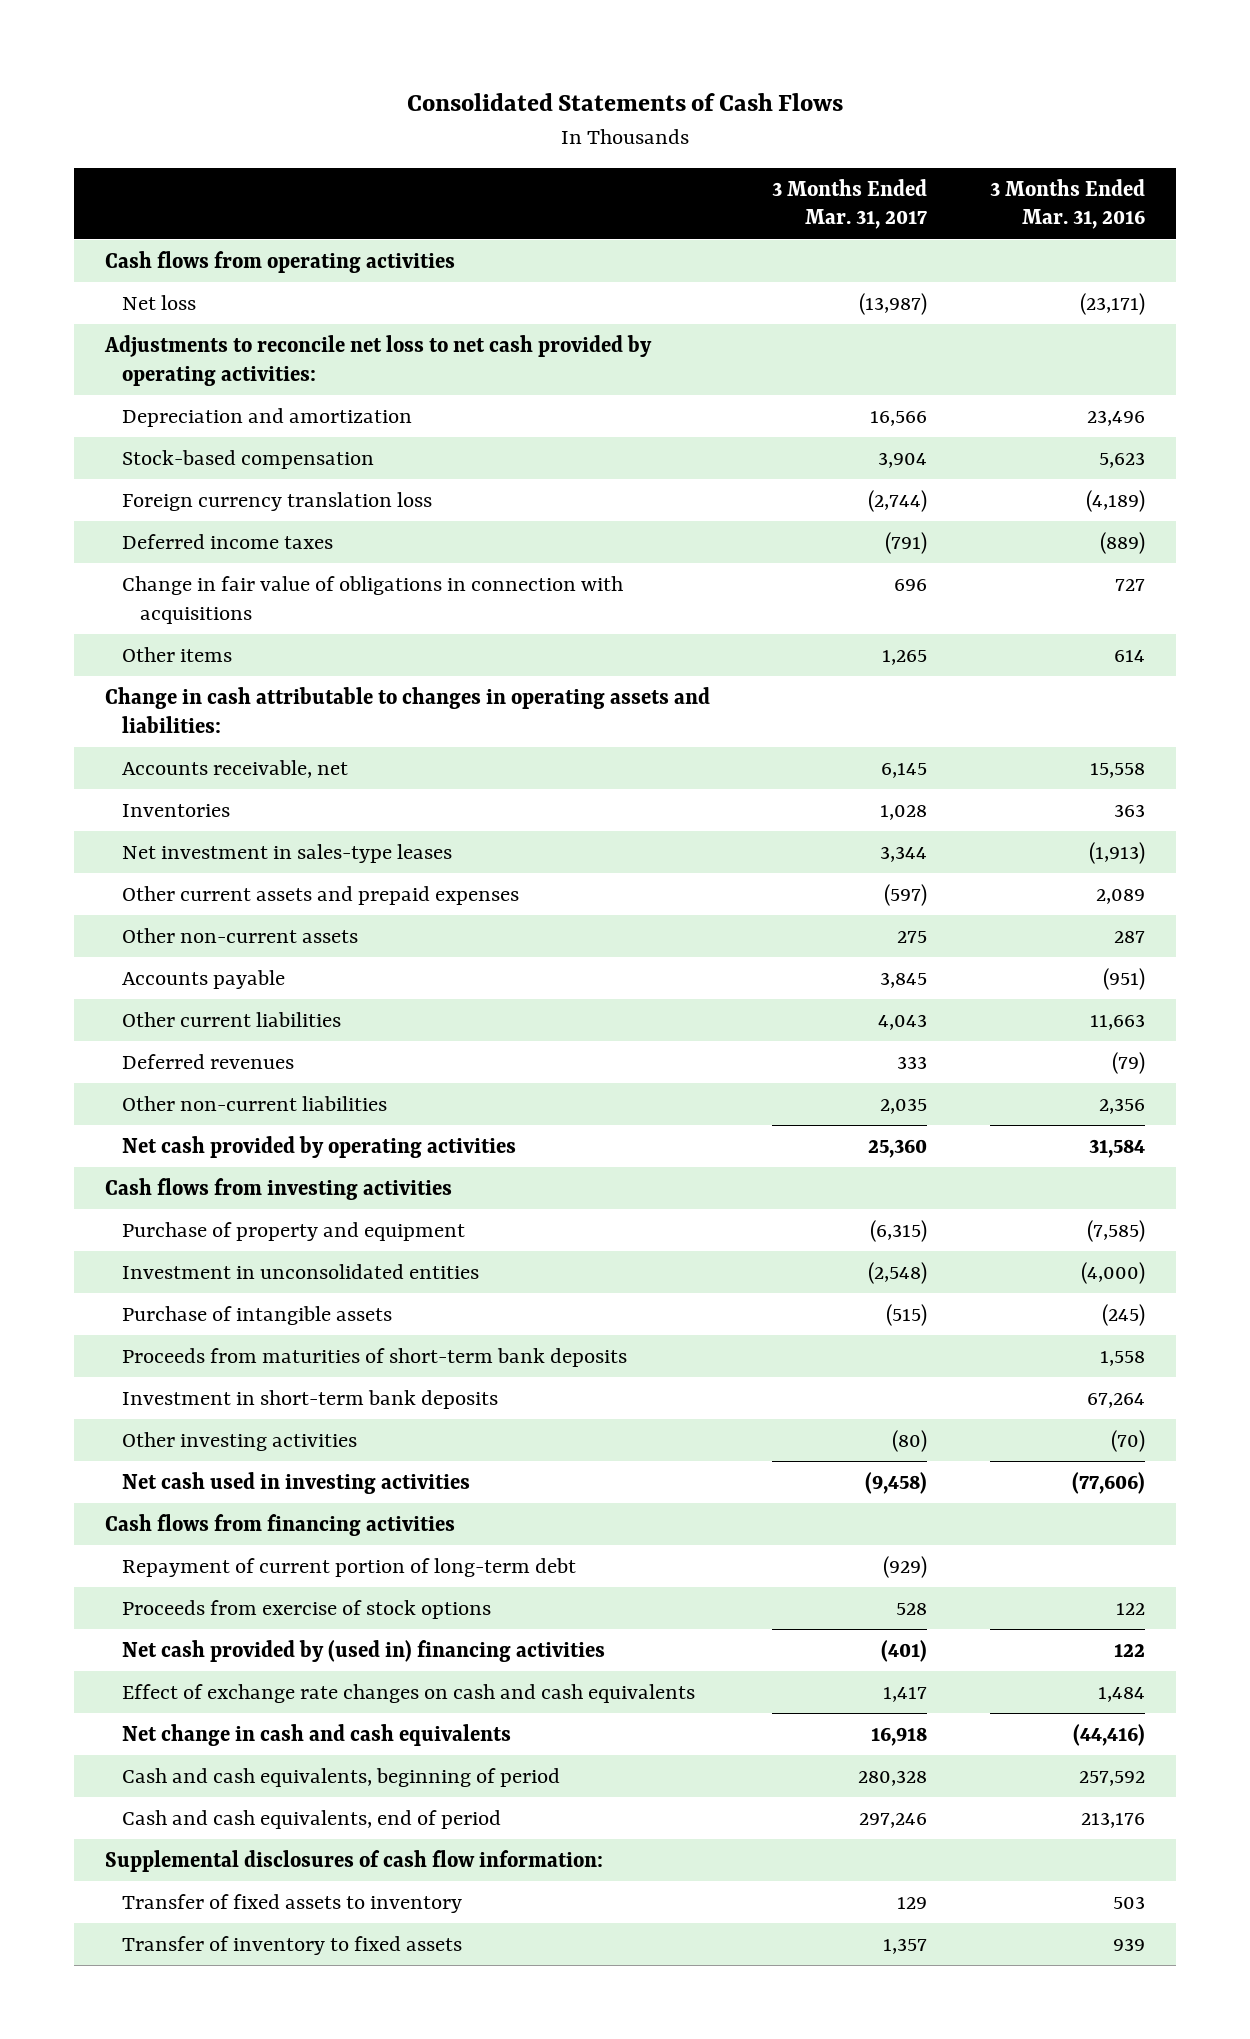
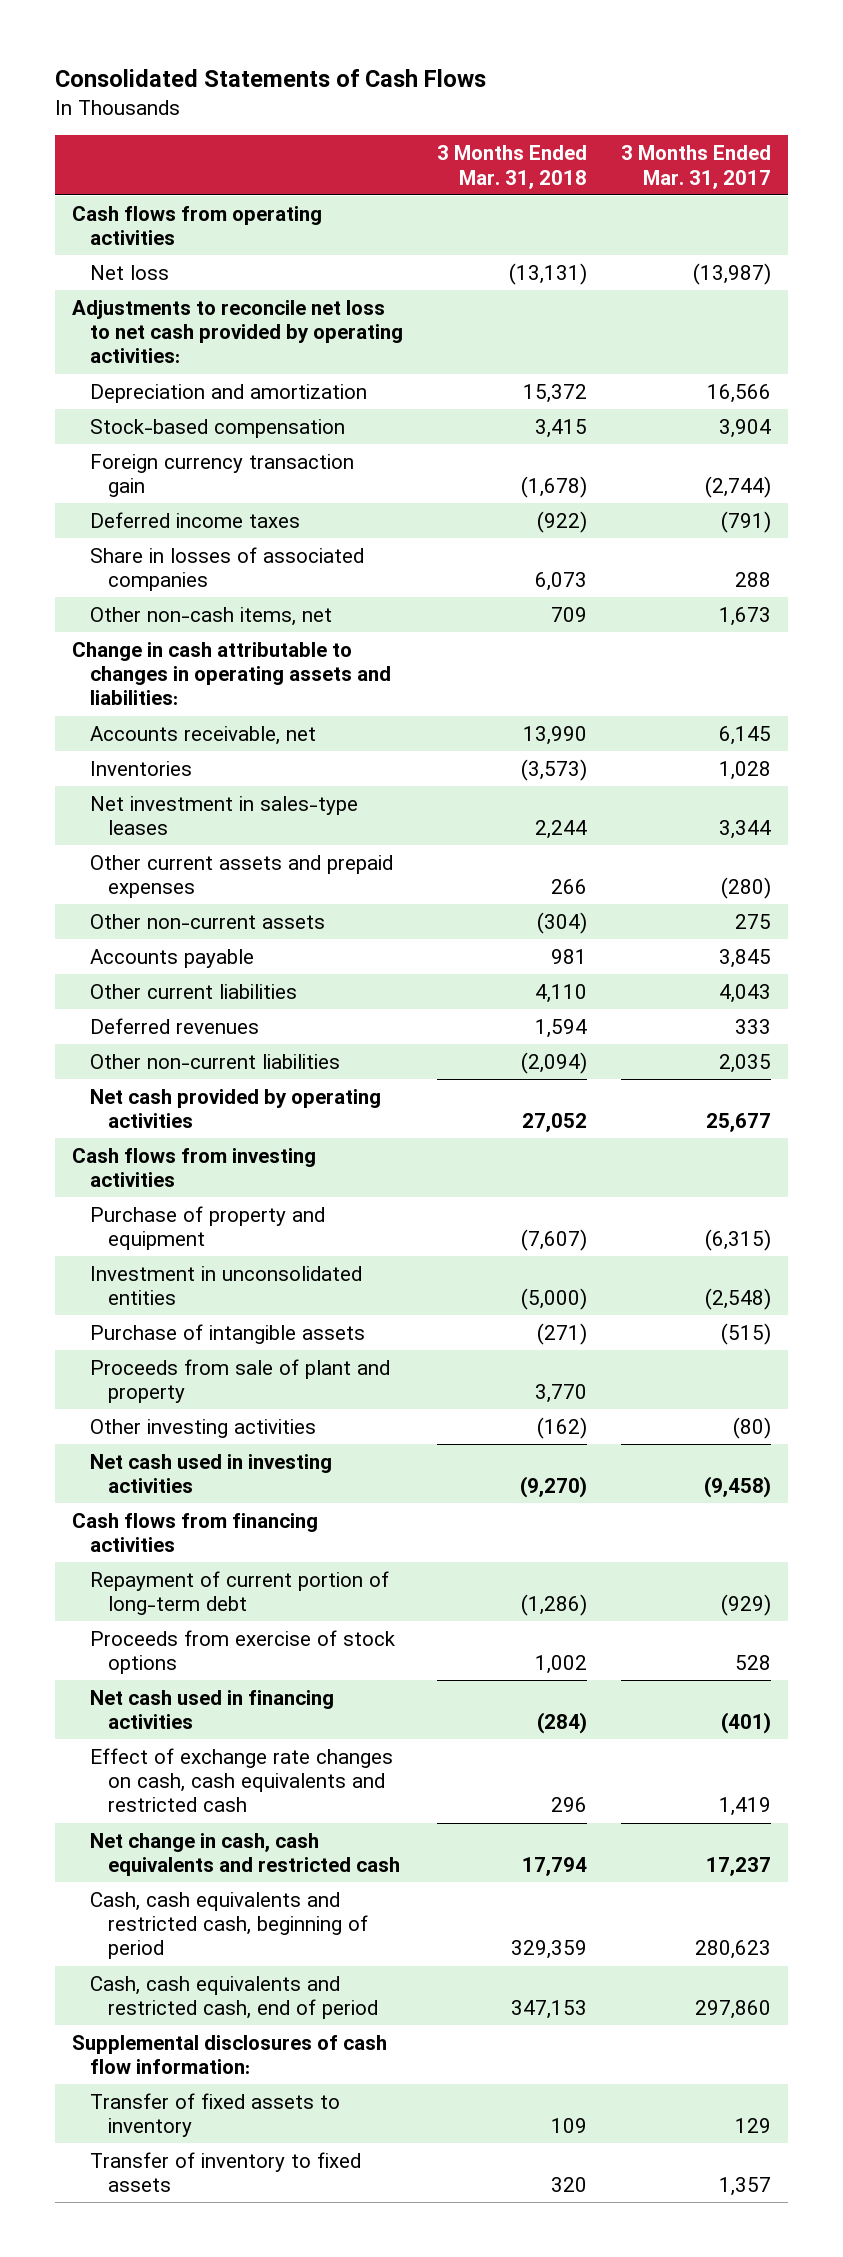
[989,178,1145,230] 3 Months Ended Mar. 31, 2016 -> none
none -> [436,145,587,189] 3 Months Ended Mar. 31, 2018
[122,492,433,512] Foreign currency translation loss -> [90,453,355,498] Foreign currency transaction gain
[122,576,624,624] Change in fair value of obligations in connection with acquisitions -> none
none -> [90,546,365,592] Share in losses of associated companies
[122,647,233,663] Other items -> [90,606,333,626] Other non-cash items, net
[882,650,928,666] 1,265 -> [718,606,771,626] 1,673
[884,884,928,907] (597) -> [720,877,771,900] (280)
[868,1139,928,1159] 25,360 -> [705,1113,771,1133] 25,677
[122,1348,628,1368] Proceeds from maturities of short-term bank deposits -> none
[122,1390,499,1410] Investment in short-term bank deposits -> none
none -> [90,1358,391,1404] Proceeds from sale of plant and property
[122,1640,606,1663] Net cash provided by (used in) financing activities -> [90,1689,335,1730] Net cash used in financing activities
[122,1684,696,1704] Effect of exchange rate changes on cash and cash equivalents -> [90,1747,394,1813] Effect of exchange rate changes on cash, cash equivalents and restricted cash
[883,1687,928,1703] 1,417 -> [718,1797,771,1817] 1,419
[122,1724,512,1747] Net change in cash and cash equivalents -> [90,1832,400,1877] Net change in cash, cash equivalents and restricted cash
[871,1727,928,1747] 16,918 -> [705,1857,771,1877] 17,237
[122,1768,561,1788] Cash and cash equivalents, beginning of period -> [90,1891,368,1960] Cash, cash equivalents and restricted cash, beginning of period
[858,1770,928,1787] 280,328 -> [694,1940,771,1960] 280,623
[122,1810,502,1830] Cash and cash equivalents, end of period -> [90,1975,378,2020] Cash, cash equivalents and restricted cash, end of period
[859,1813,928,1829] 297,246 -> [694,2000,771,2020] 297,860

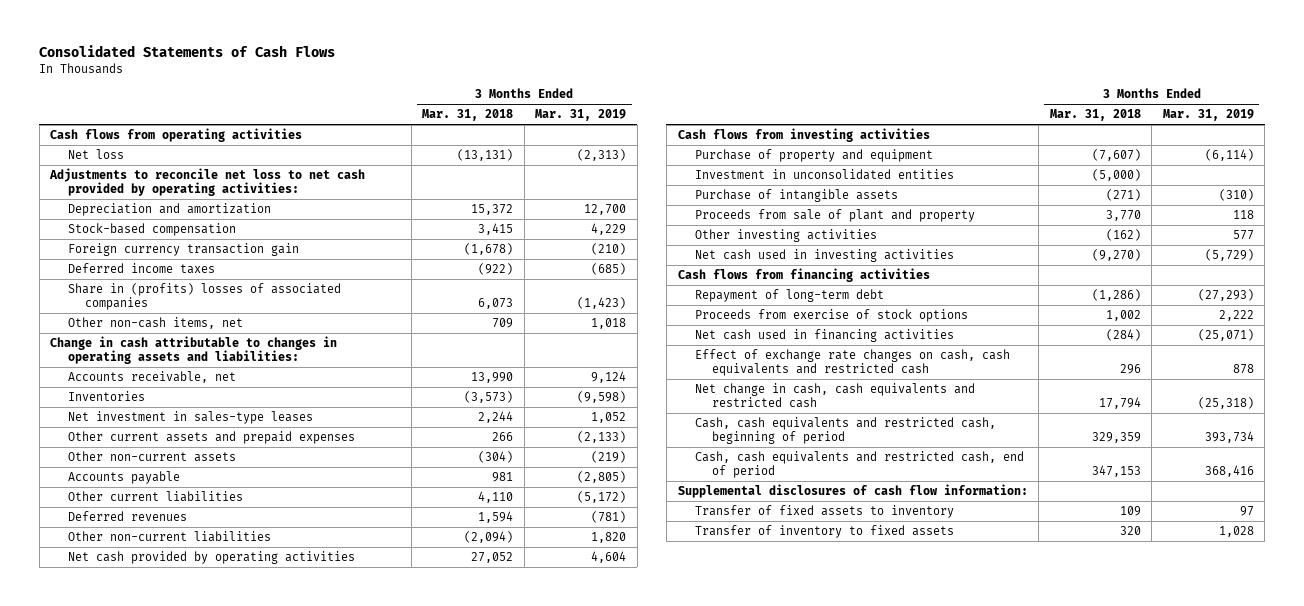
[620,145,771,189] 3 Months Ended Mar. 31, 2017 -> none
none -> [535,109,627,122] Mar. 31, 2019
[90,546,365,592] Share in losses of associated companies -> [67,282,341,311] Share in (profits) losses of associated companies
[90,1570,390,1616] Repayment of current portion of long-term debt -> [695,288,885,302] Repayment of long-term debt

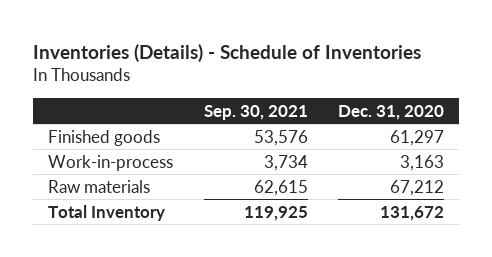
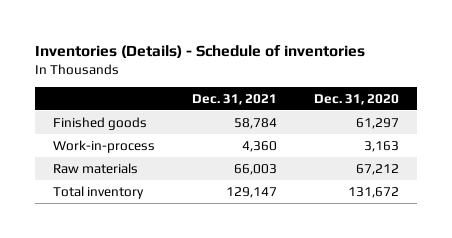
[33,43,422,62] Inventories (Details) - Schedule of Inventories -> [34,44,365,58] Inventories (Details) - Schedule of inventories
[203,104,308,120] Sep. 30, 2021 -> none
none -> [192,93,278,105] Dec. 31, 2021
[48,204,166,221] Total Inventory -> [53,185,145,199] Total inventory

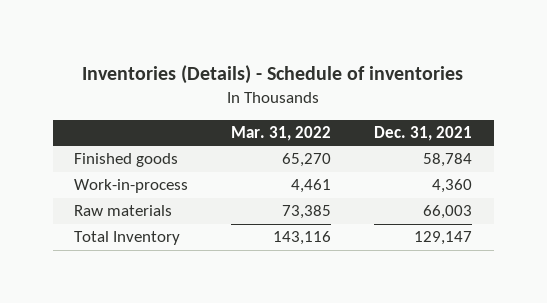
[313,93,399,105] Dec. 31, 2020 -> none
none -> [231,126,332,142] Mar. 31, 2022
[53,185,145,199] Total inventory -> [74,231,181,246] Total Inventory

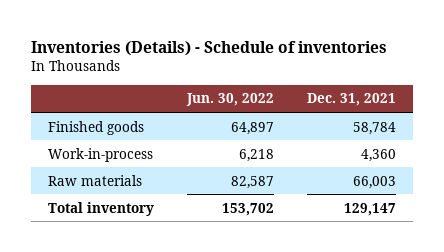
[231,126,332,142] Mar. 31, 2022 -> none
none -> [186,93,275,107] Jun. 30, 2022
[74,231,181,246] Total Inventory -> [47,201,154,216] Total inventory

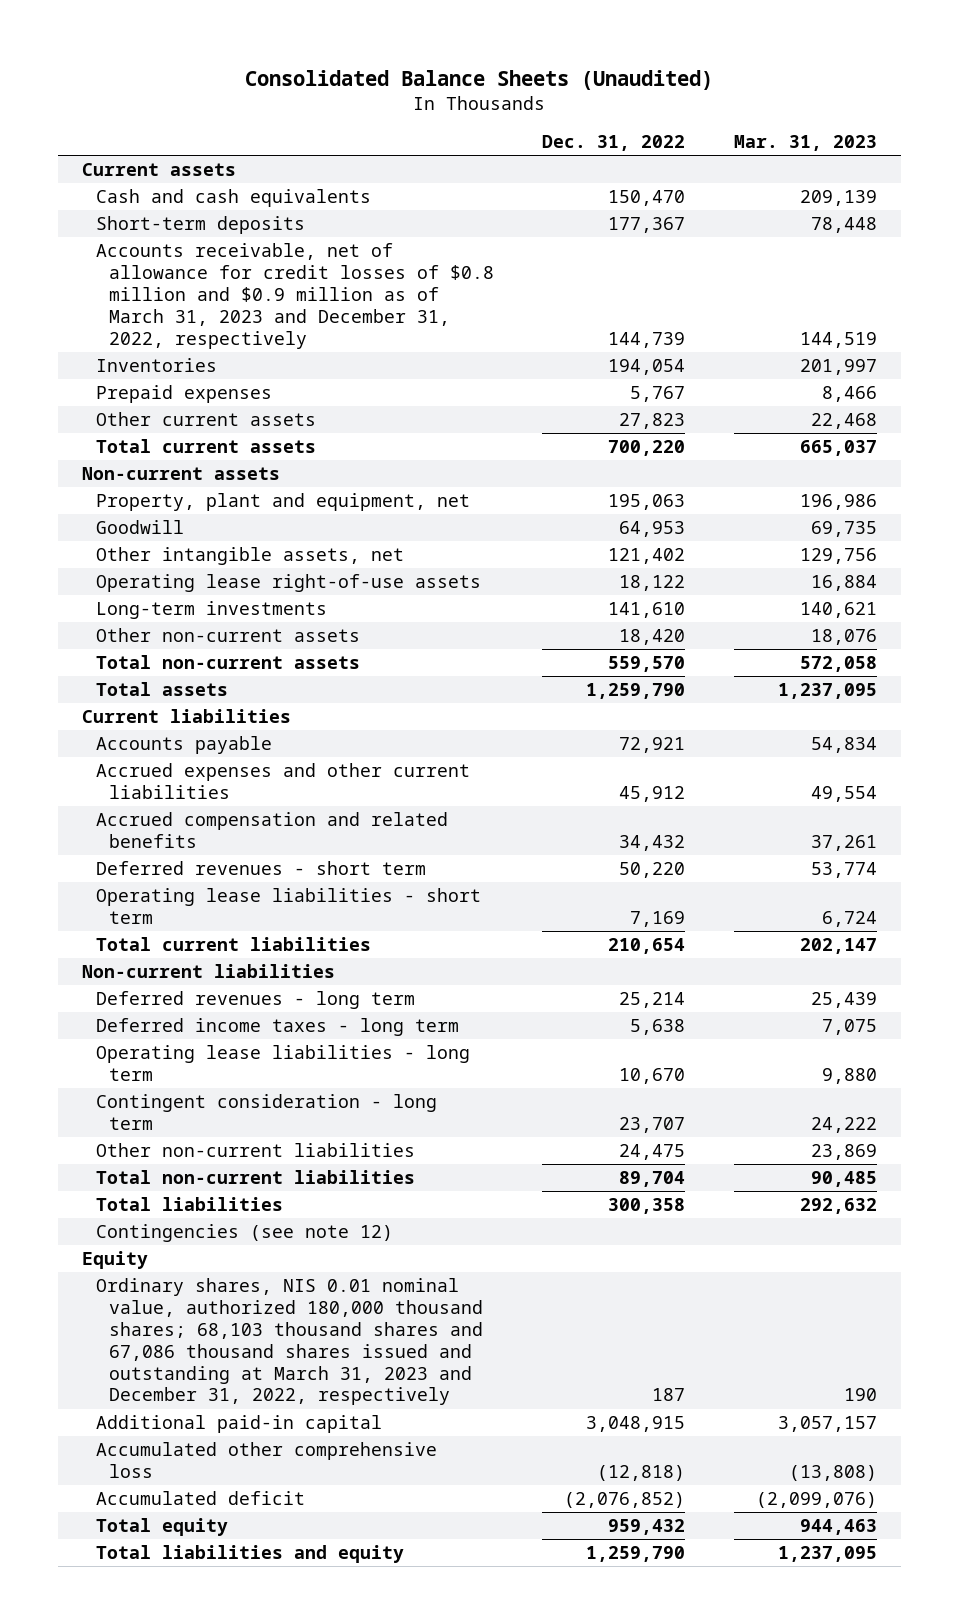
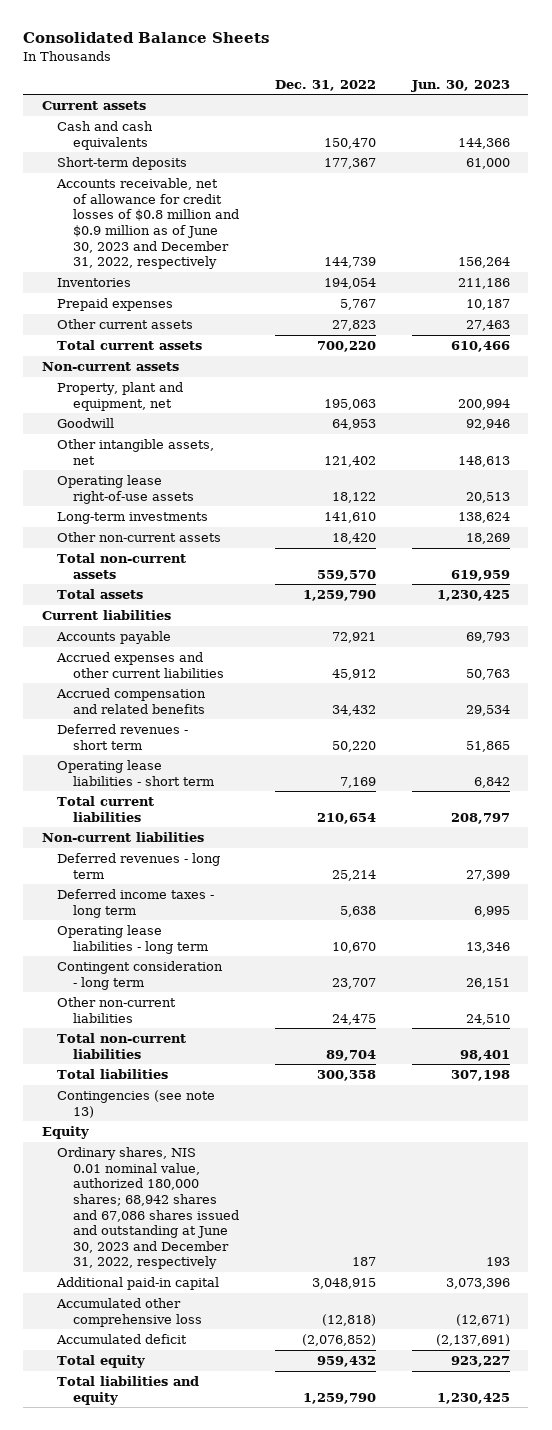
[245,70,714,91] Consolidated Balance Sheets (Unaudited) -> [23,32,270,44] Consolidated Balance Sheets
[733,135,877,152] Mar. 31, 2023 -> none
none -> [411,79,511,92] Jun. 30, 2023
[95,243,495,349] Accounts receivable, net of allowance for credit losses of $0.8 million and $0.9 million as of March 31, 2023 and December 31, 2022, respectively -> [56,178,239,270] Accounts receivable, net of allowance for credit losses of $0.8 million and $0.9 million as of June 30, 2023 and December 31, 2022, respectively
[95,1224,393,1243] Contingencies (see note 12) -> [57,1090,216,1118] Contingencies (see note 13)
[95,1278,484,1406] Ordinary shares, NIS 0.01 nominal value, authorized 180,000 thousand shares; 68,103 thousand shares and 67,086 thousand shares issued and outstanding at March 31, 2023 and December 31, 2022, respectively -> [57,1147,239,1270] Ordinary shares, NIS 0.01 nominal value, authorized 180,000 shares; 68,942 shares and 67,086 shares issued and outstanding at June 30, 2023 and December 31, 2022, respectively

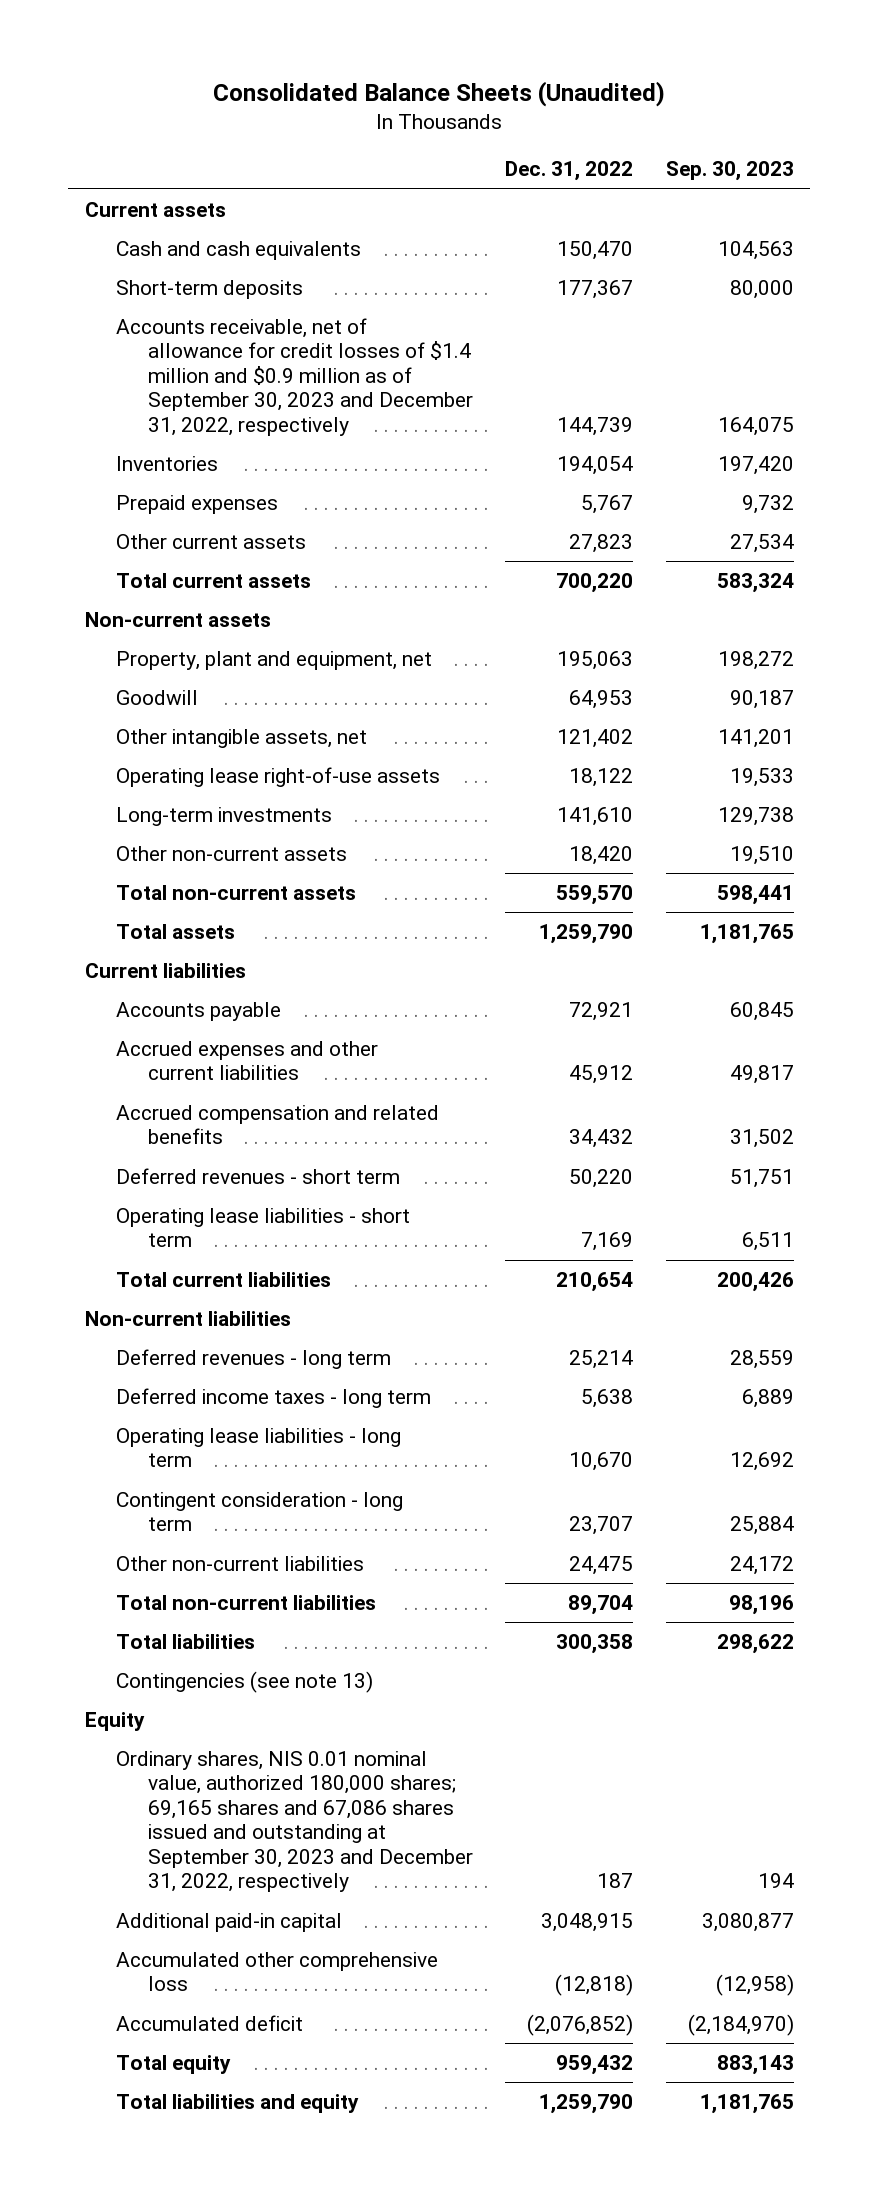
[23,32,270,44] Consolidated Balance Sheets -> [213,80,666,107] Consolidated Balance Sheets (Unaudited)
[411,79,511,92] Jun. 30, 2023 -> none
none -> [665,161,794,182] Sep. 30, 2023
[56,178,239,270] Accounts receivable, net of allowance for credit losses of $0.8 million and $0.9 million as of June 30, 2023 and December 31, 2022, respectively -> [116,317,474,436] Accounts receivable, net of allowance for credit losses of $1.4 million and $0.9 million as of September 30, 2023 and December 31, 2022, respectively
[57,1147,239,1270] Ordinary shares, NIS 0.01 nominal value, authorized 180,000 shares; 68,942 shares and 67,086 shares issued and outstanding at June 30, 2023 and December 31, 2022, respectively -> [116,1750,474,1893] Ordinary shares, NIS 0.01 nominal value, authorized 180,000 shares; 69,165 shares and 67,086 shares issued and outstanding at September 30, 2023 and December 31, 2022, respectively

